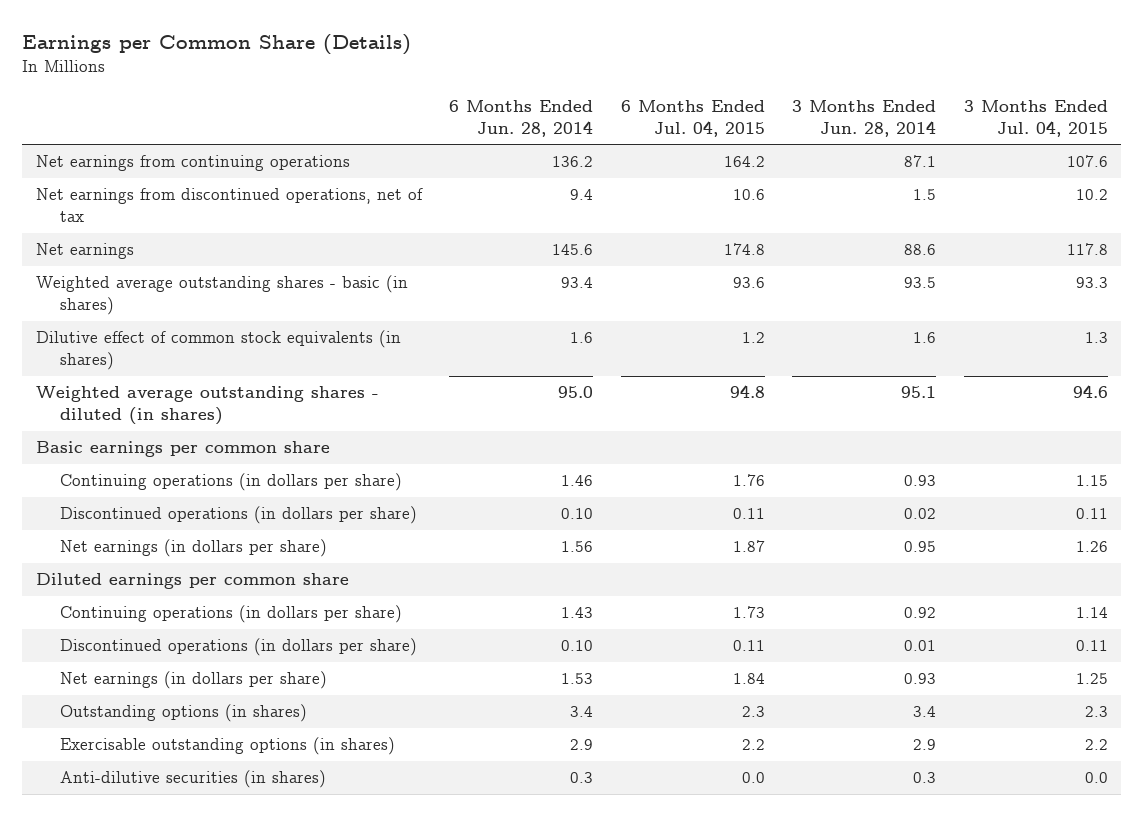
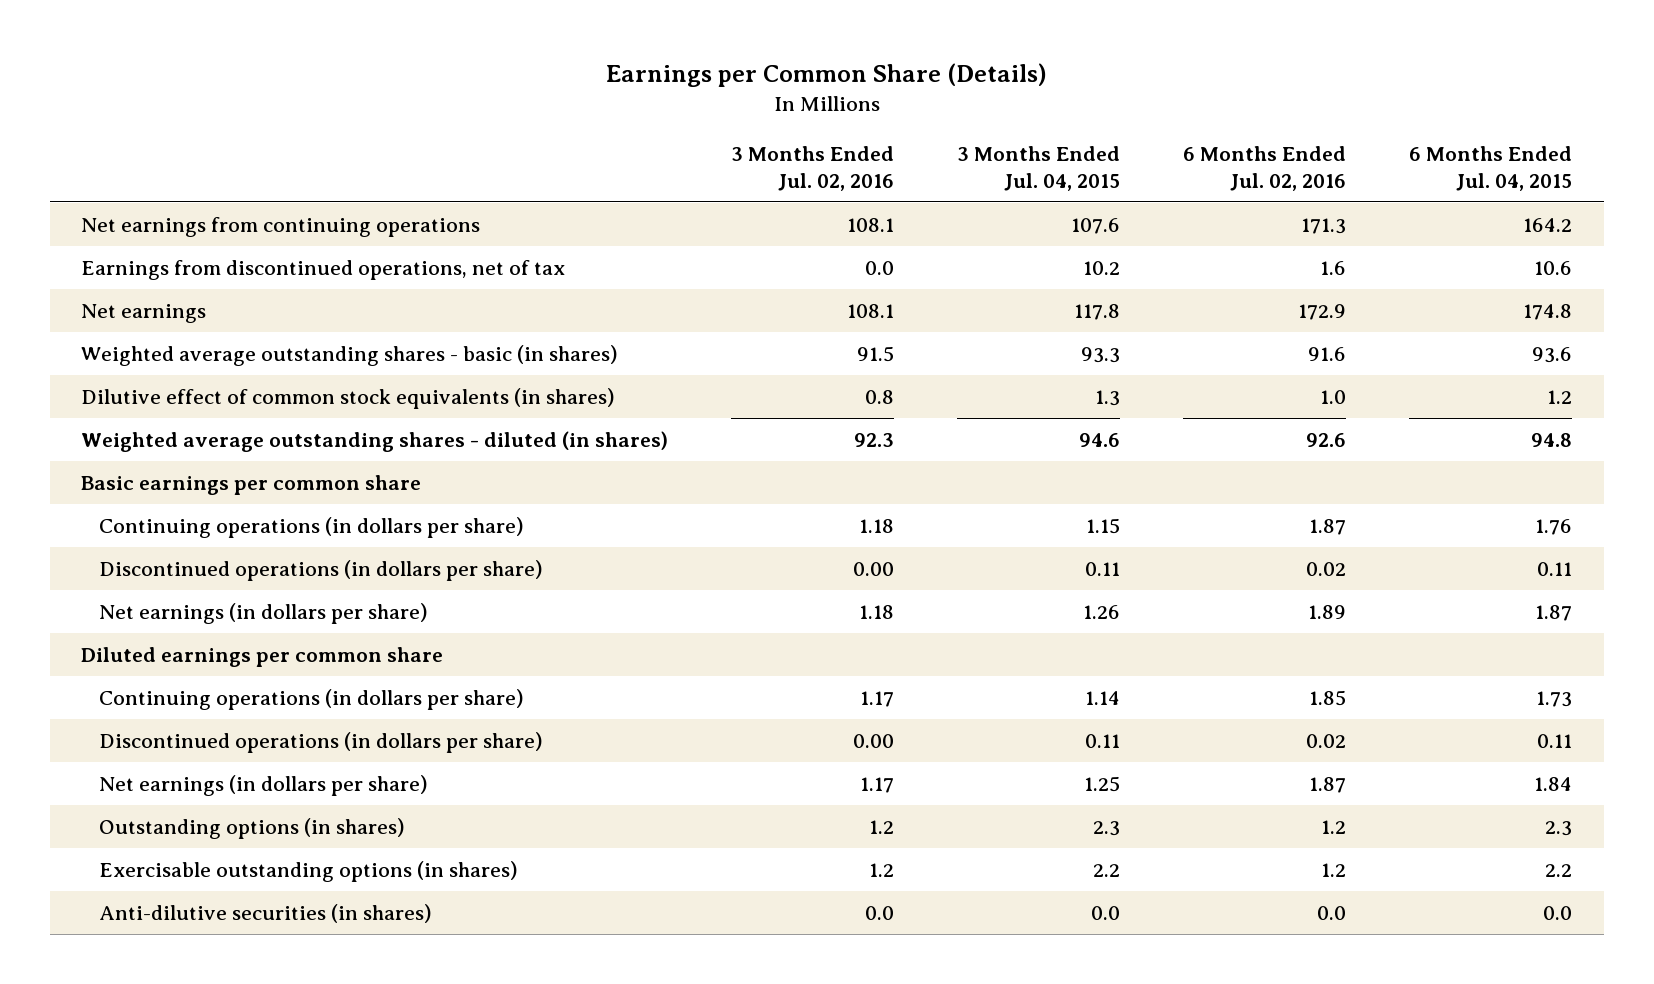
[449,99,594,137] 6 Months Ended Jun. 28, 2014 -> none
[792,99,937,137] 3 Months Ended Jun. 28, 2014 -> none
none -> [731,145,895,191] 3 Months Ended Jul. 02, 2016
none -> [1183,145,1347,191] 6 Months Ended Jul. 02, 2016
[35,188,423,223] Net earnings from discontinued operations, net of tax -> [81,259,566,280] Earnings from discontinued operations, net of tax

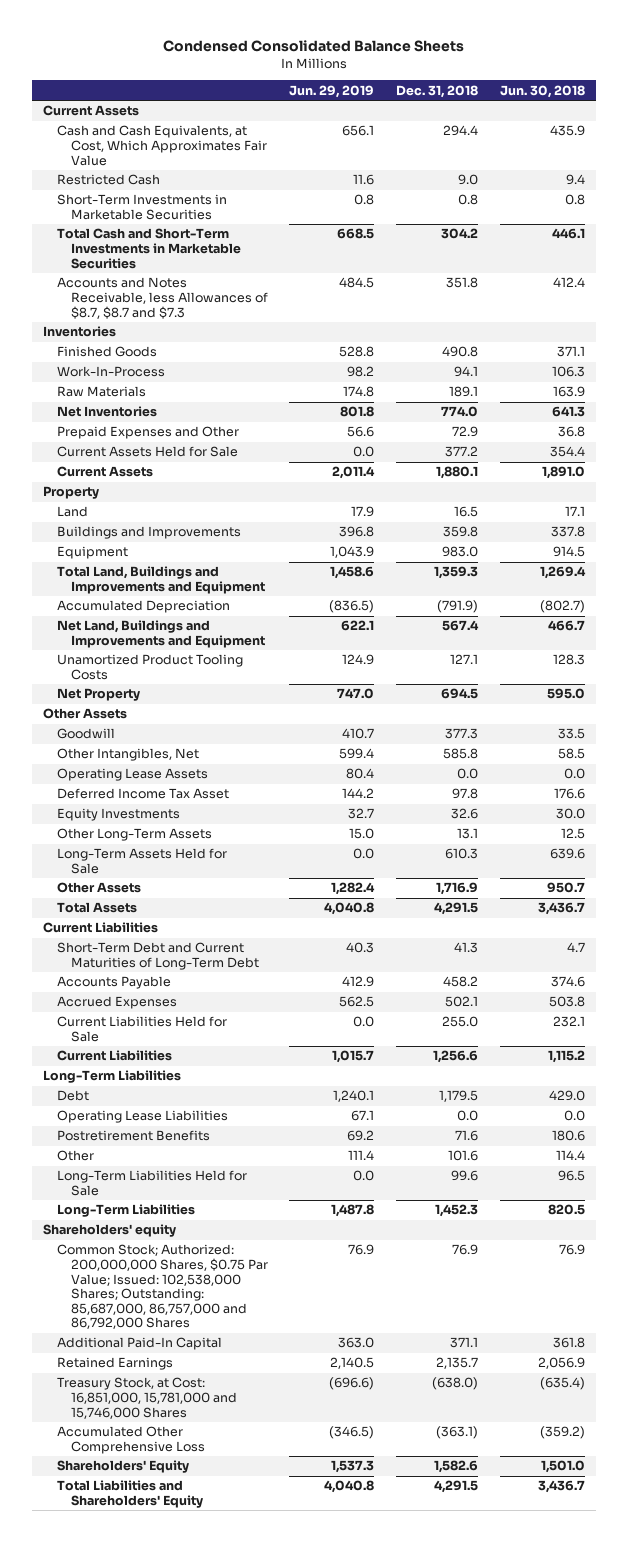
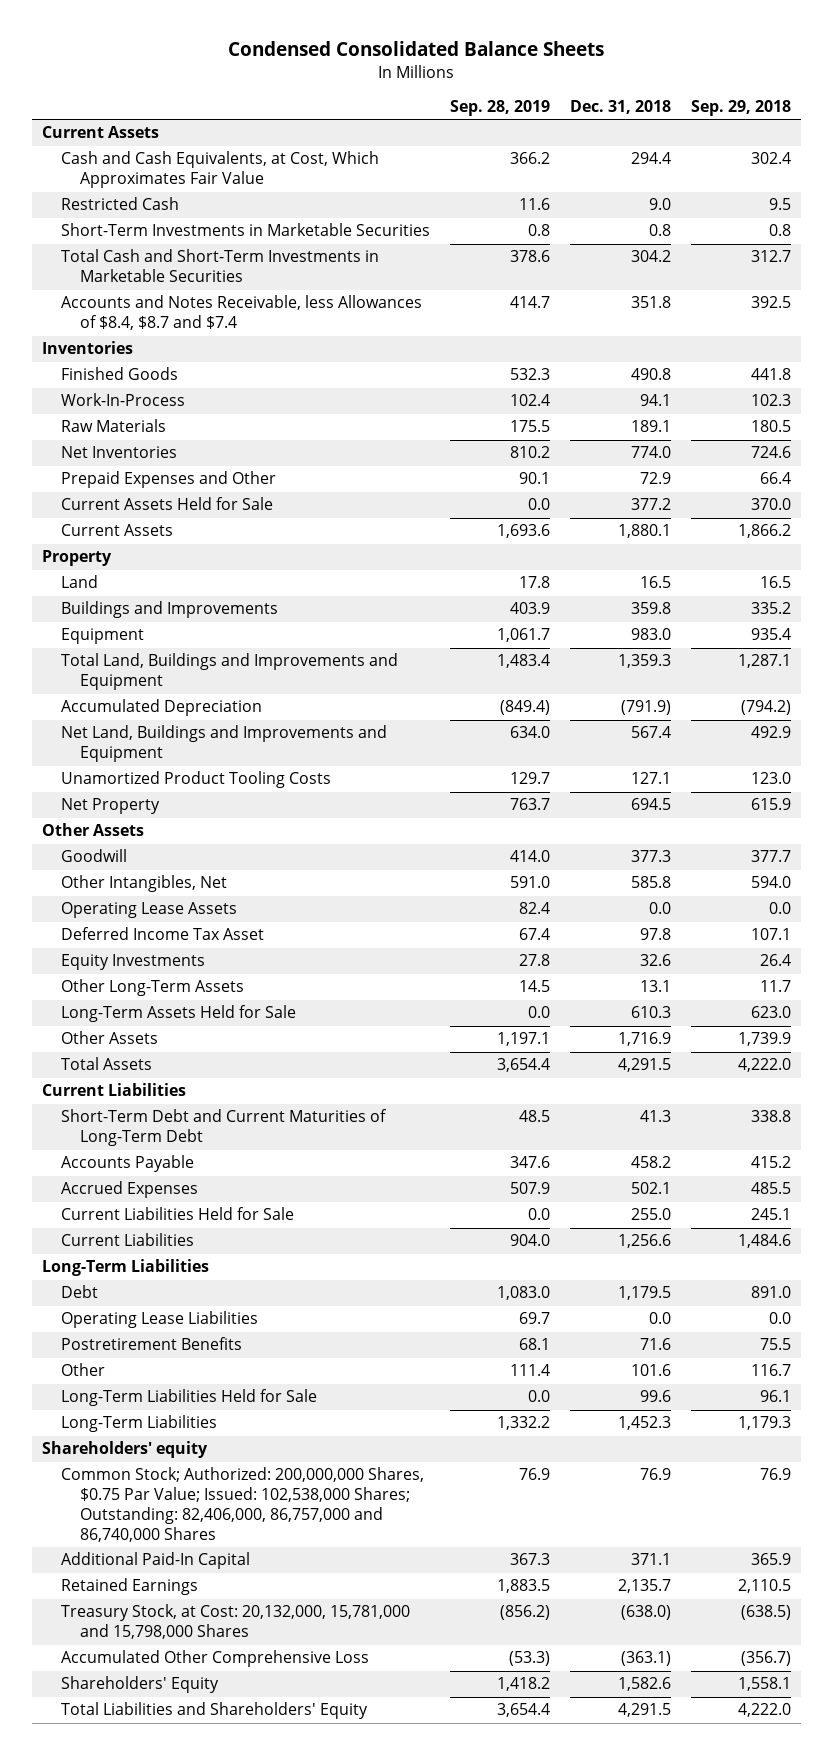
[289,84,375,98] Jun. 29, 2019 -> none
[499,84,585,98] Jun. 30, 2018 -> none
none -> [449,100,550,117] Sep. 28, 2019
none -> [690,100,791,117] Sep. 29, 2018
[56,277,268,319] Accounts and Notes Receivable, less Allowances of $8.7, $8.7 and $7.3 -> [60,295,422,331] Accounts and Notes Receivable, less Allowances of $8.4, $8.7 and $7.4
[56,1244,268,1330] Common Stock; Authorized: 200,000,000 Shares, $0.75 Par Value; Issued: 102,538,000 Shares; Outstanding: 85,687,000, 86,757,000 and 86,792,000 Shares -> [60,1467,424,1543] Common Stock; Authorized: 200,000,000 Shares, $0.75 Par Value; Issued: 102,538,000 Shares; Outstanding: 82,406,000, 86,757,000 and 86,740,000 Shares
[56,1377,237,1419] Treasury Stock, at Cost: 16,851,000, 15,781,000 and 15,746,000 Shares -> [60,1604,410,1640] Treasury Stock, at Cost: 20,132,000, 15,781,000 and 15,798,000 Shares

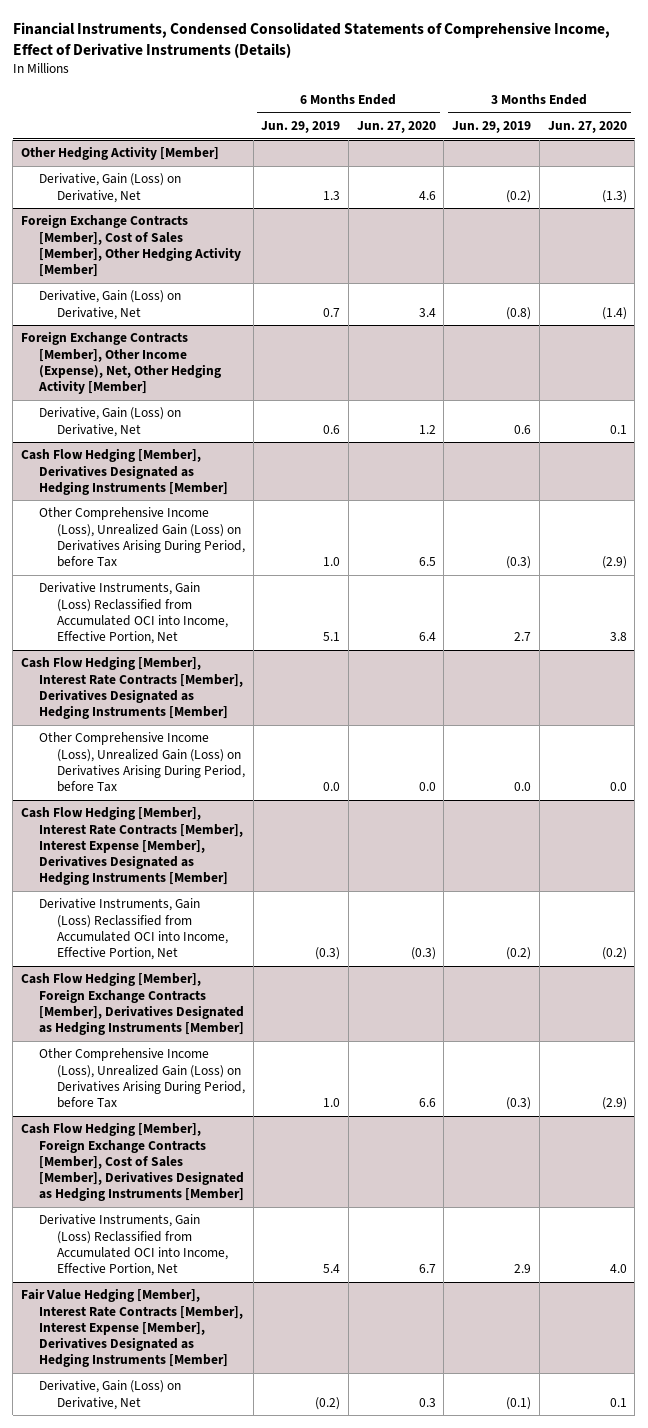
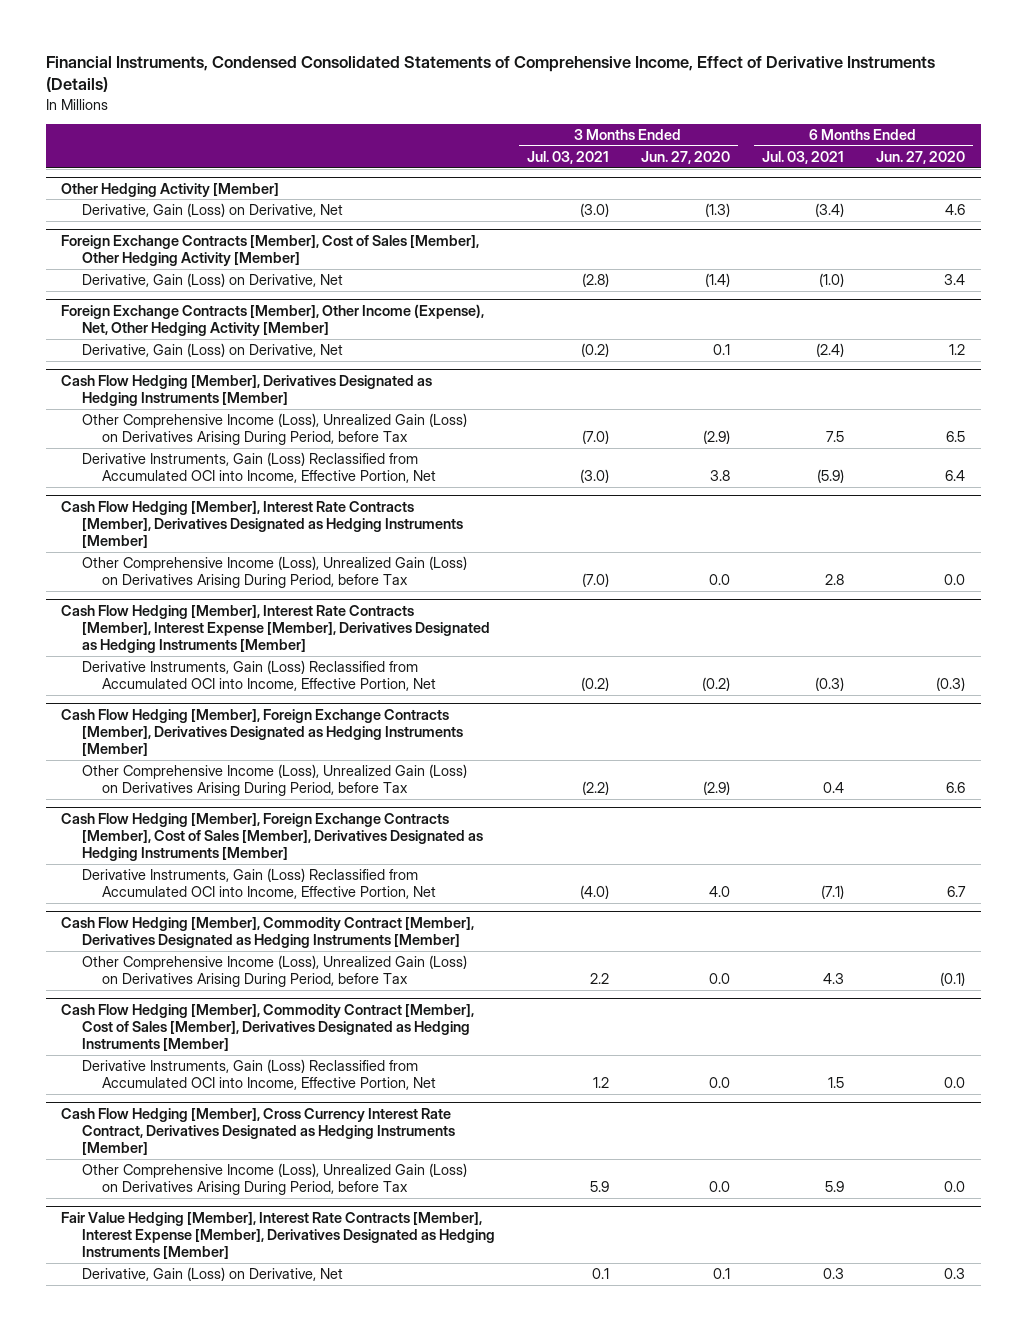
[261,121,341,134] Jun. 29, 2019 -> none
[452,121,532,134] Jun. 29, 2019 -> none
none -> [526,151,609,165] Jul. 03, 2021
none -> [761,151,844,165] Jul. 03, 2021
none -> [61,916,475,949] Cash Flow Hedging [Member], Commodity Contract [Member], Derivatives Designated as Hedging Instruments [Member]
none -> [81,955,467,988] Other Comprehensive Income (Loss), Unrealized Gain (Loss) on Derivatives Arising During Period, before Tax
none -> [61,1003,475,1052] Cash Flow Hedging [Member], Commodity Contract [Member], Cost of Sales [Member], Derivatives Designated as Hedging Instruments [Member]
none -> [81,1059,437,1091] Derivative Instruments, Gain (Loss) Reclassified from Accumulated OCI into Income, Effective Portion, Net
none -> [61,1107,455,1156] Cash Flow Hedging [Member], Cross Currency Interest Rate Contract, Derivatives Designated as Hedging Instruments [Member]
none -> [81,1163,467,1196] Other Comprehensive Income (Loss), Unrealized Gain (Loss) on Derivatives Arising During Period, before Tax

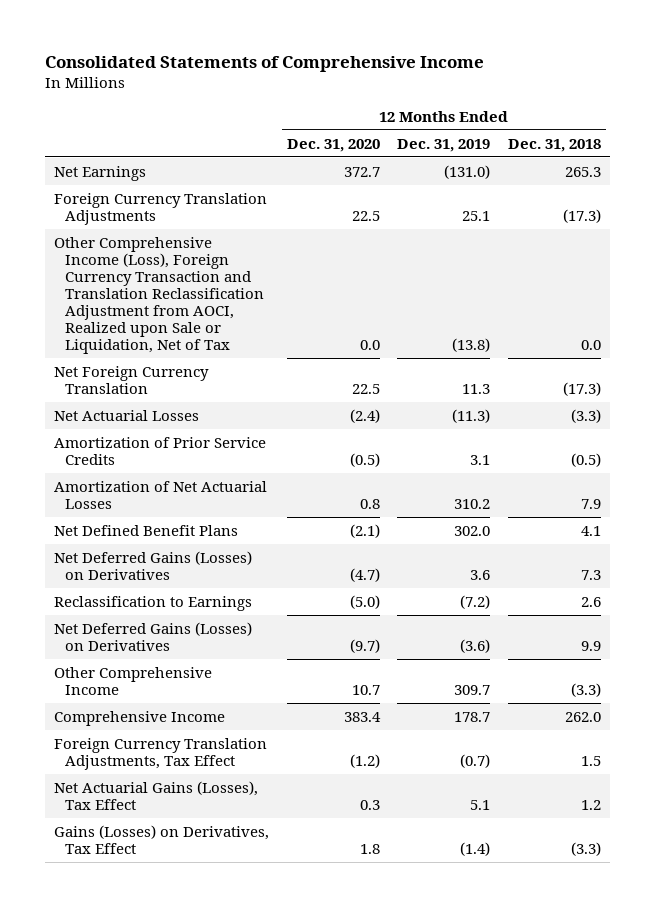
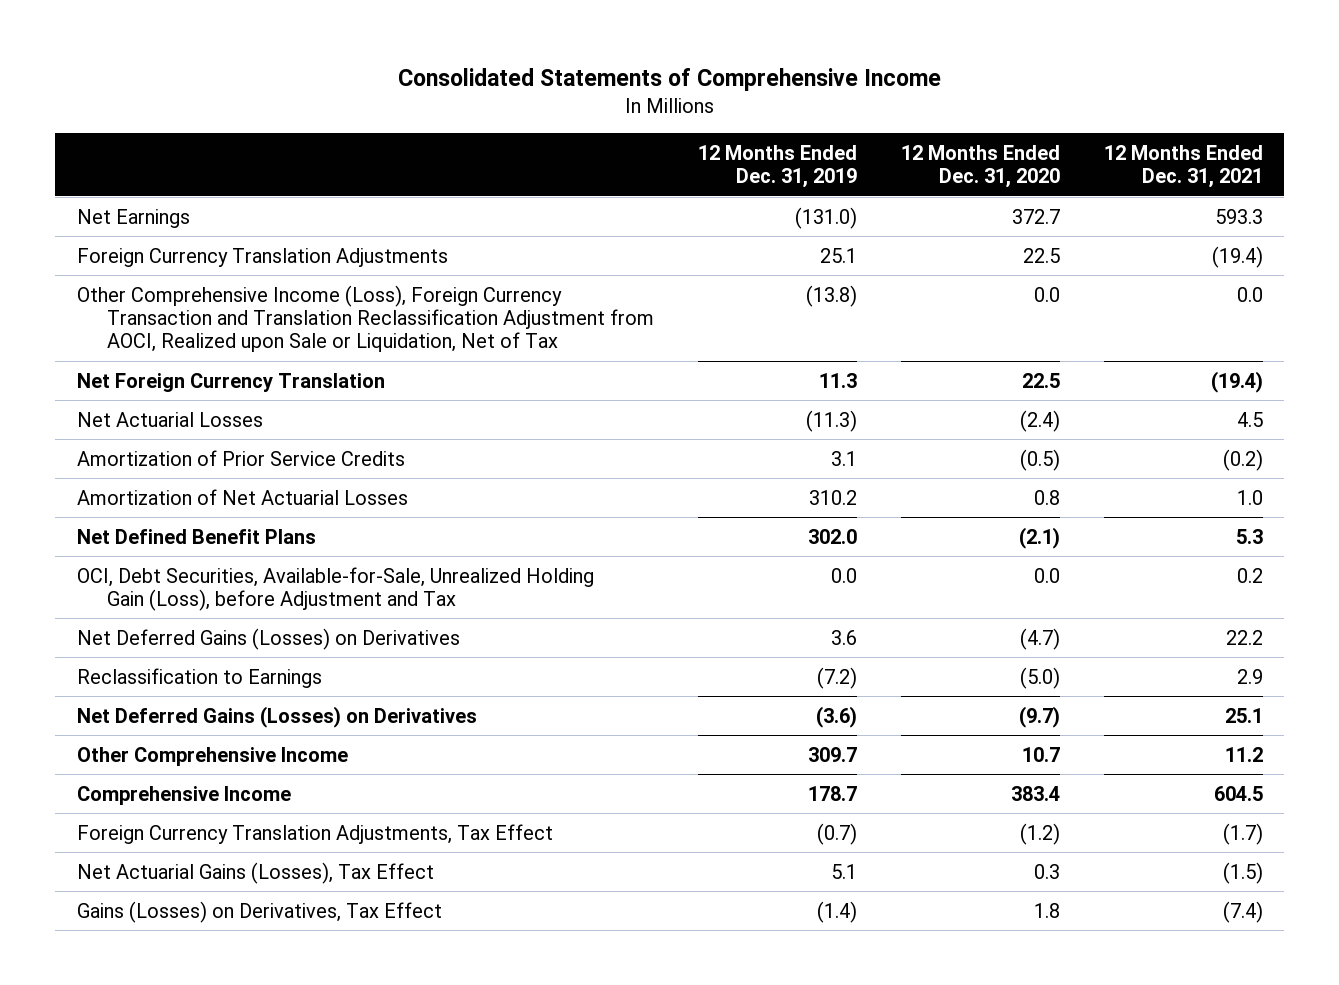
[508,138,602,152] Dec. 31, 2018 -> none
none -> [1103,144,1263,189] 12 Months Ended Dec. 31, 2021
none -> [76,566,594,612] OCI, Debt Securities, Available-for-Sale, Unrealized Holding Gain (Loss), before Adjustment and Tax

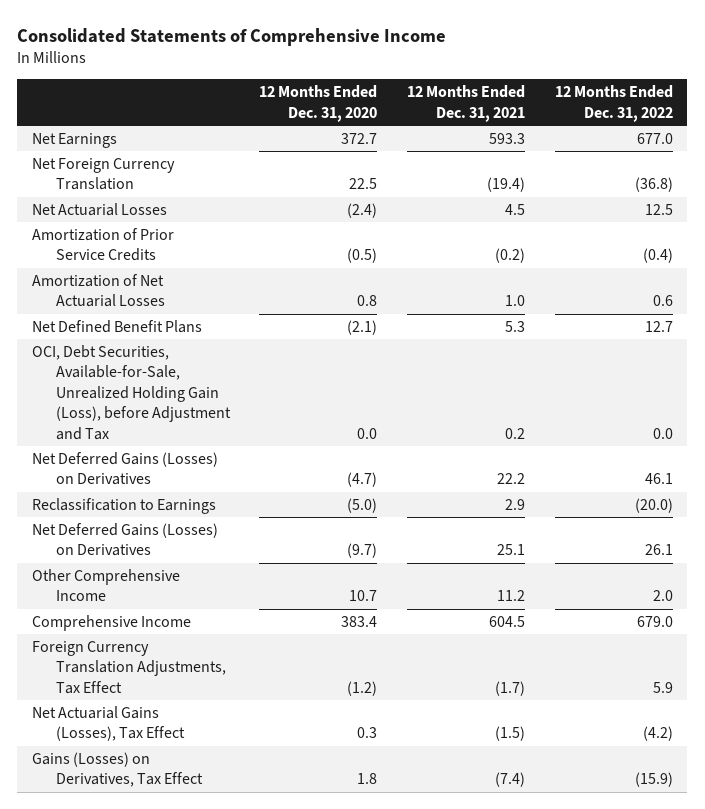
[697,144,857,189] 12 Months Ended Dec. 31, 2019 -> none
none -> [554,85,673,122] 12 Months Ended Dec. 31, 2022
[76,247,448,267] Foreign Currency Translation Adjustments -> none
[76,284,655,353] Other Comprehensive Income (Loss), Foreign Currency Transaction and Translation Reclassification Adjustment from AOCI, Realized upon Sale or Liquidation, Net of Tax -> none

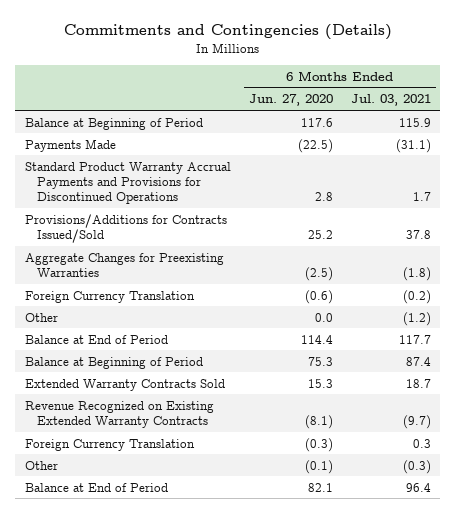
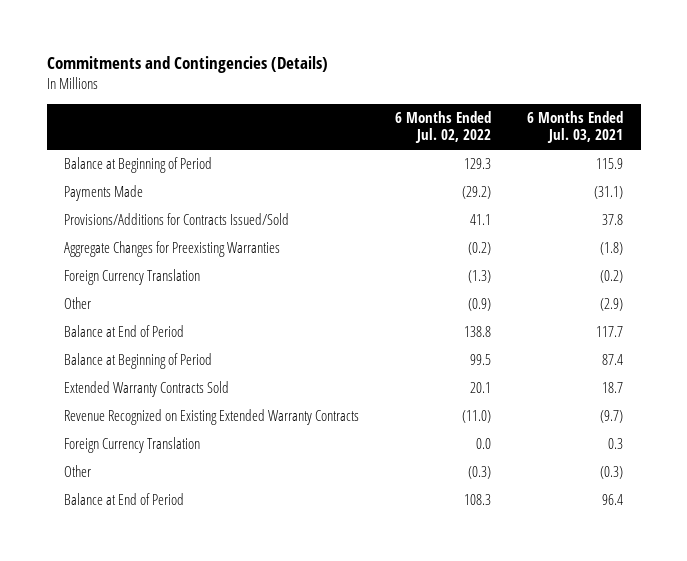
[248,94,333,107] Jun. 27, 2020 -> none
none -> [395,110,492,144] 6 Months Ended Jul. 02, 2022
[24,161,231,205] Standard Product Warranty Accrual Payments and Provisions for Discontinued Operations -> none
[403,311,432,326] (1.2) -> [599,298,623,312] (2.9)

